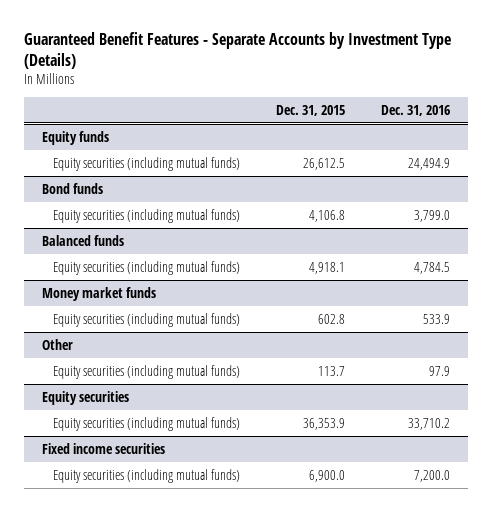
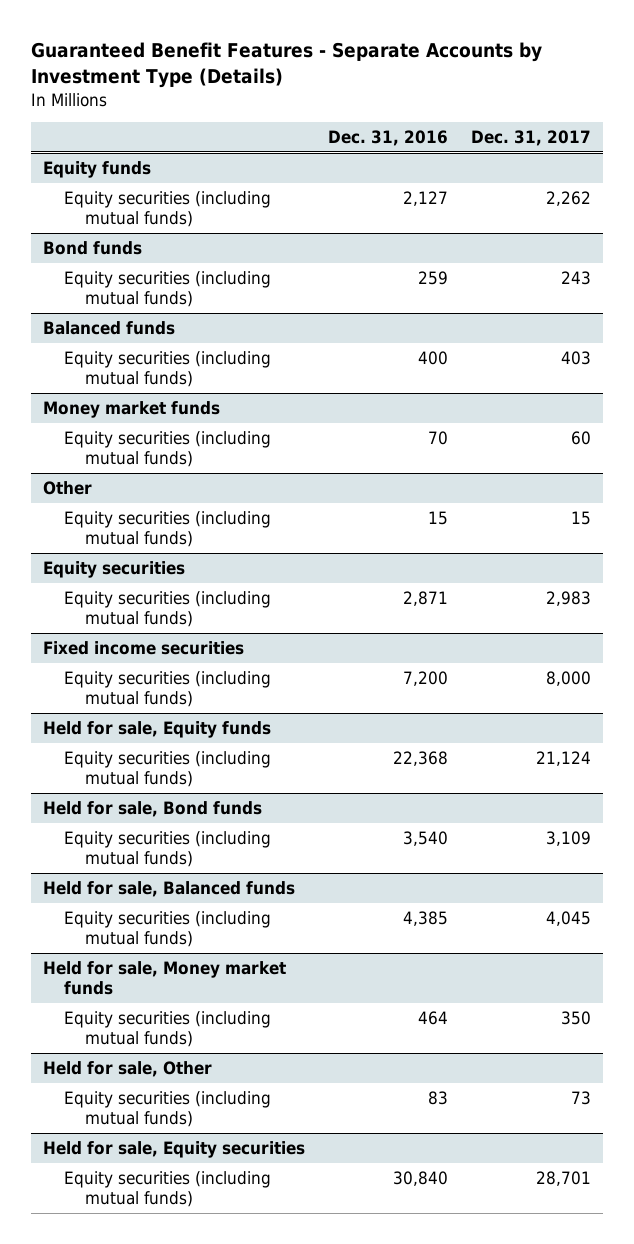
[275,104,345,116] Dec. 31, 2015 -> none
none -> [471,130,592,147] Dec. 31, 2017
[407,157,450,170] 24,494.9 -> [403,190,449,206] 2,127
[413,209,450,222] 3,799.0 -> [418,270,449,285] 259
[413,261,450,274] 4,784.5 -> [418,350,449,365] 400
[422,313,450,324] 533.9 -> [428,430,449,445] 70
[428,365,450,376] 97.9 -> [428,510,449,525] 15
[407,417,450,430] 33,710.2 -> [403,590,449,606] 2,871
[413,469,450,482] 7,200.0 -> [403,670,449,686] 7,200
none -> [42,720,271,738] Held for sale, Equity funds
none -> [63,750,271,787] Equity securities (including mutual funds)
none -> [42,800,262,817] Held for sale, Bond funds
none -> [63,830,271,867] Equity securities (including mutual funds)
none -> [42,880,295,897] Held for sale, Balanced funds
none -> [63,910,271,947] Equity securities (including mutual funds)
none -> [42,960,286,995] Held for sale, Money market funds
none -> [63,1010,271,1047] Equity securities (including mutual funds)
none -> [42,1060,212,1077] Held for sale, Other
none -> [63,1090,271,1127] Equity securities (including mutual funds)
none -> [42,1140,305,1158] Held for sale, Equity securities
none -> [63,1170,271,1207] Equity securities (including mutual funds)

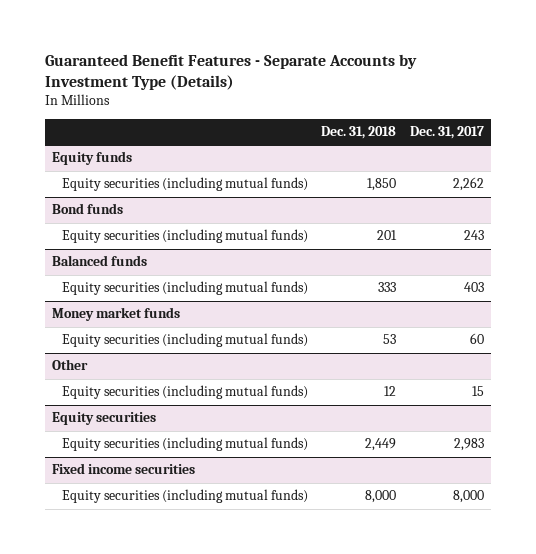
[328,130,449,147] Dec. 31, 2016 -> none
none -> [321,125,397,139] Dec. 31, 2018
[42,720,271,738] Held for sale, Equity funds -> none
[63,750,271,787] Equity securities (including mutual funds) -> none
[42,800,262,817] Held for sale, Bond funds -> none
[63,830,271,867] Equity securities (including mutual funds) -> none
[42,880,295,897] Held for sale, Balanced funds -> none
[63,910,271,947] Equity securities (including mutual funds) -> none
[42,960,286,995] Held for sale, Money market funds -> none
[63,1010,271,1047] Equity securities (including mutual funds) -> none
[42,1060,212,1077] Held for sale, Other -> none
[63,1090,271,1127] Equity securities (including mutual funds) -> none
[42,1140,305,1158] Held for sale, Equity securities -> none
[63,1170,271,1207] Equity securities (including mutual funds) -> none

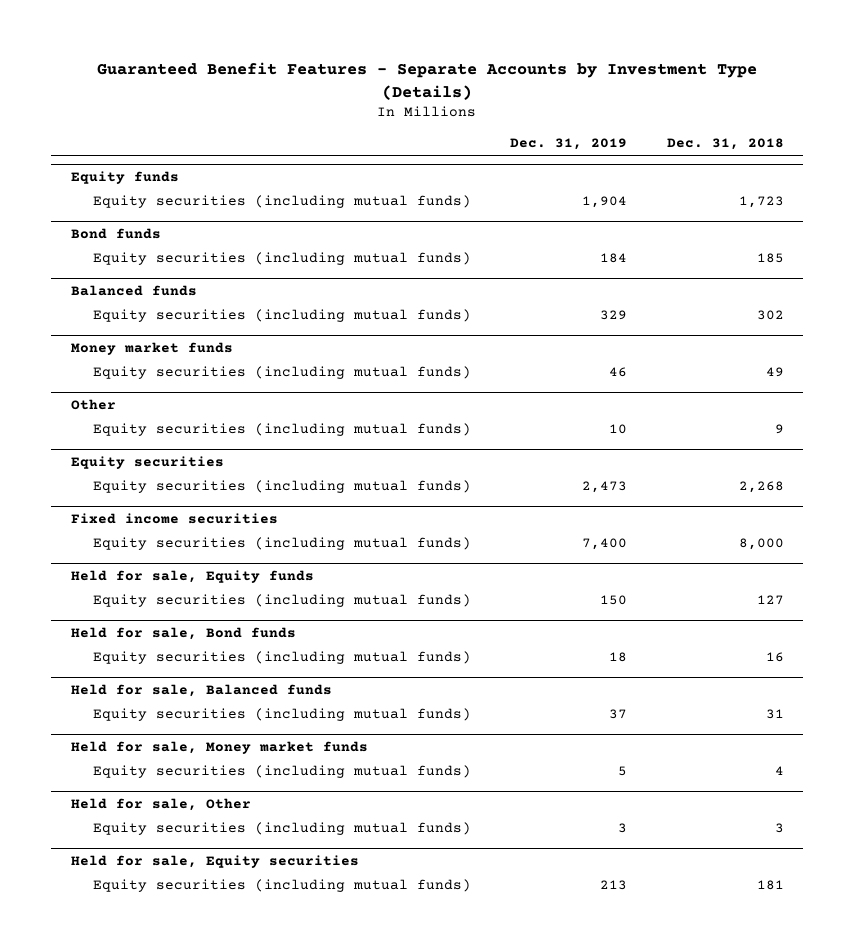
[409,125,484,139] Dec. 31, 2017 -> none
none -> [510,138,628,151] Dec. 31, 2019
[367,178,397,192] 1,850 -> [738,196,784,209] 1,723
[377,230,398,241] 201 -> [756,253,784,264] 185
[378,282,397,293] 333 -> [756,310,784,321] 302
[383,334,397,345] 53 -> [765,367,784,378] 49
[384,386,397,397] 12 -> [774,424,784,435] 9
[365,438,397,452] 2,449 -> [738,481,784,494] 2,268
none -> [70,570,314,584] Held for sale, Equity funds
none -> [92,594,471,608] Equity securities (including mutual funds)
none -> [70,627,296,641] Held for sale, Bond funds
none -> [92,651,471,665] Equity securities (including mutual funds)
none -> [70,684,332,698] Held for sale, Balanced funds
none -> [92,708,471,722] Equity securities (including mutual funds)
none -> [70,741,368,755] Held for sale, Money market funds
none -> [92,765,471,779] Equity securities (including mutual funds)
none -> [70,798,251,812] Held for sale, Other
none -> [92,822,471,836] Equity securities (including mutual funds)
none -> [70,855,359,869] Held for sale, Equity securities
none -> [92,879,471,893] Equity securities (including mutual funds)

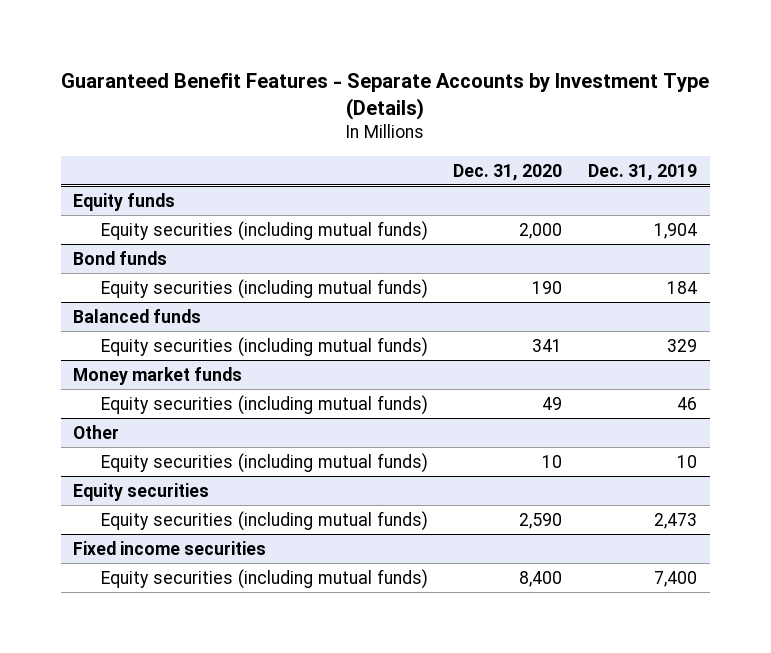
[666,138,784,151] Dec. 31, 2018 -> none
none -> [453,163,563,181] Dec. 31, 2020
[70,570,314,584] Held for sale, Equity funds -> none
[92,594,471,608] Equity securities (including mutual funds) -> none
[70,627,296,641] Held for sale, Bond funds -> none
[92,651,471,665] Equity securities (including mutual funds) -> none
[70,684,332,698] Held for sale, Balanced funds -> none
[92,708,471,722] Equity securities (including mutual funds) -> none
[70,741,368,755] Held for sale, Money market funds -> none
[92,765,471,779] Equity securities (including mutual funds) -> none
[70,798,251,812] Held for sale, Other -> none
[92,822,471,836] Equity securities (including mutual funds) -> none
[70,855,359,869] Held for sale, Equity securities -> none
[92,879,471,893] Equity securities (including mutual funds) -> none

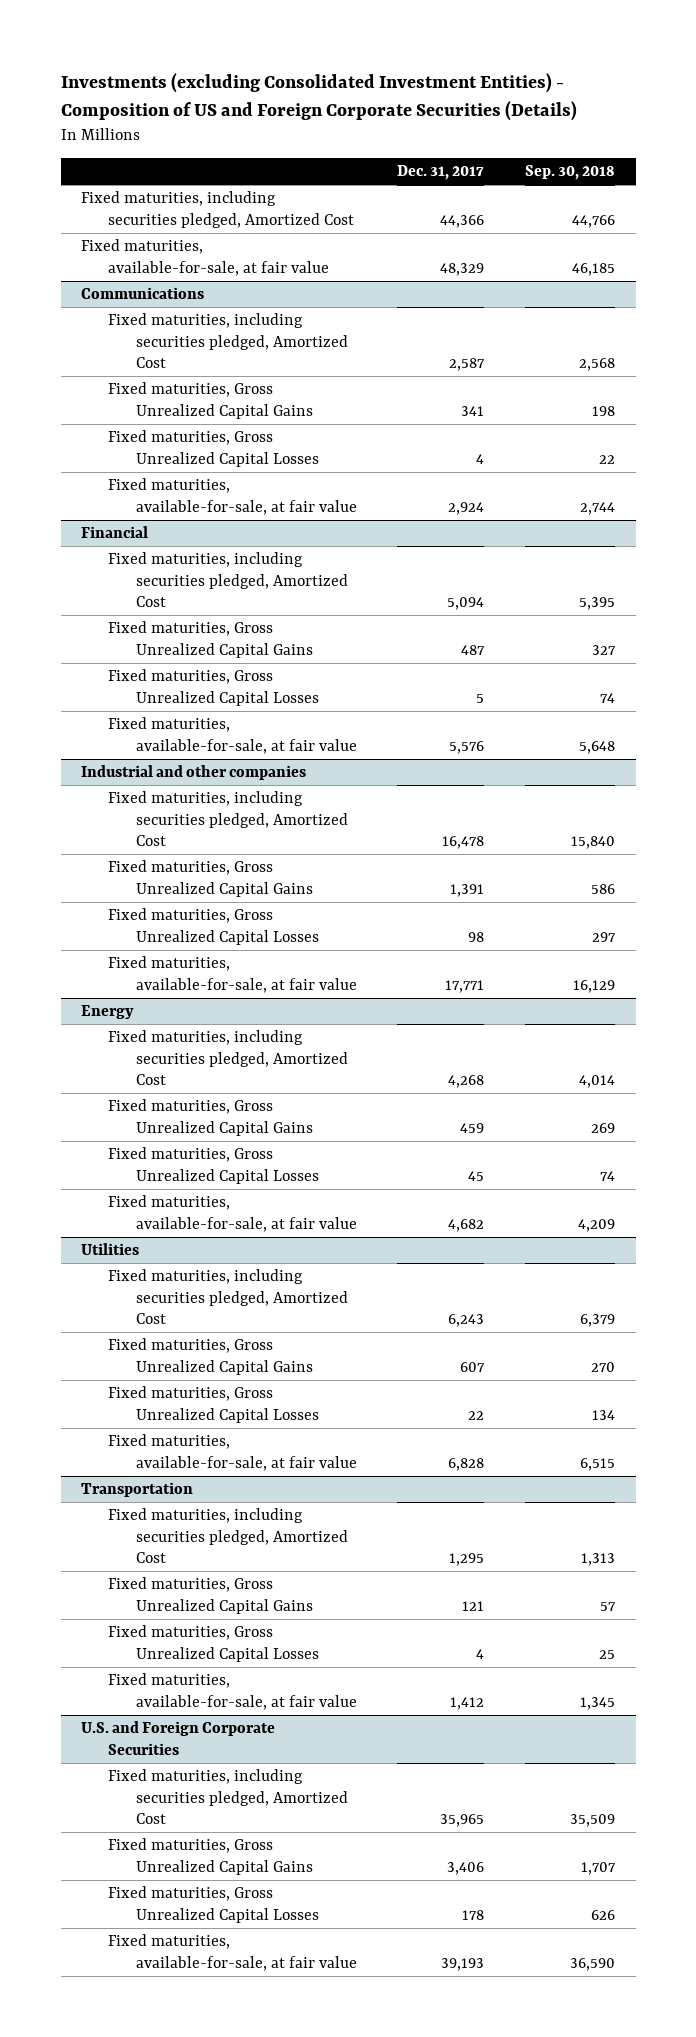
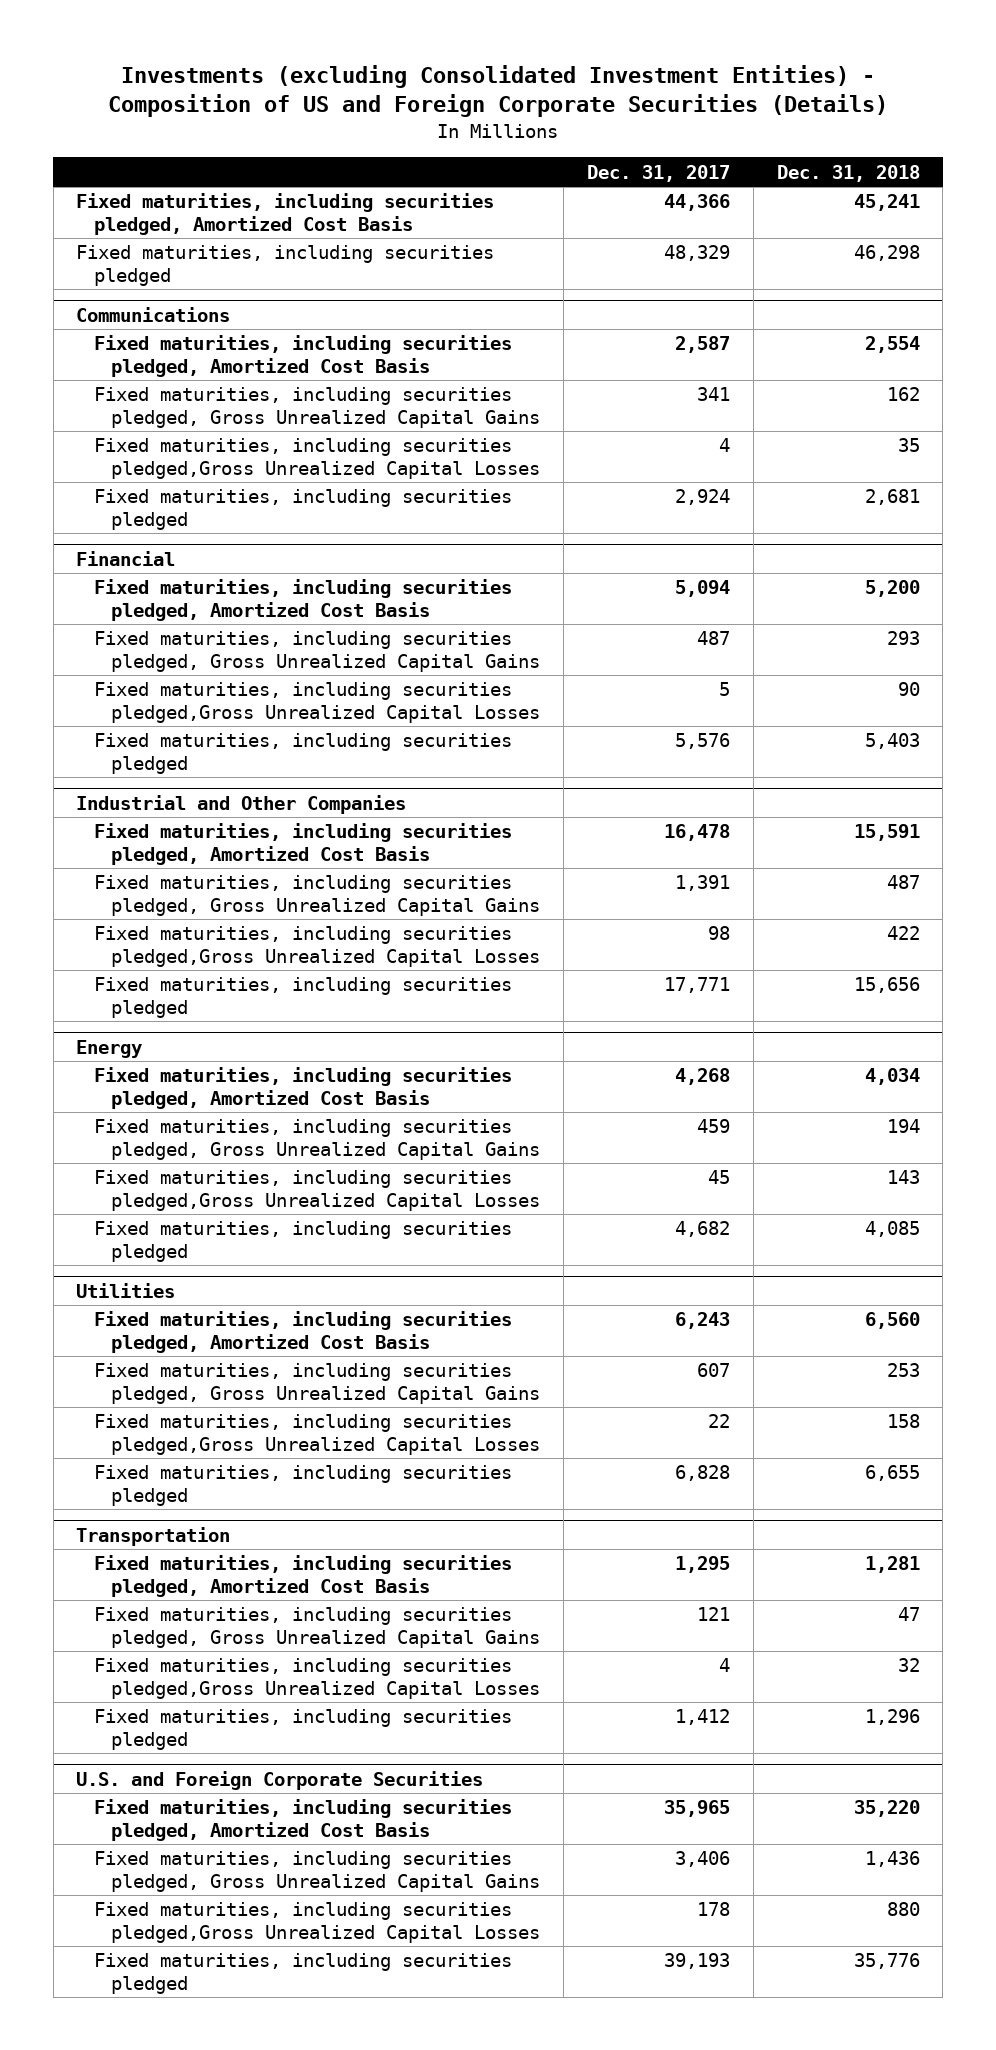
[525,165,616,181] Sep. 30, 2018 -> none
none -> [776,164,920,182] Dec. 31, 2018
[81,191,355,228] Fixed maturities, including securities pledged, Amortized Cost -> [76,193,495,235] Fixed maturities, including securities pledged, Amortized Cost Basis
[81,239,330,276] Fixed maturities, available-for-sale, at fair value -> [76,245,495,286] Fixed maturities, including securities pledged
[108,313,348,369] Fixed maturities, including securities pledged, Amortized Cost -> [93,335,512,377] Fixed maturities, including securities pledged, Amortized Cost Basis
[108,382,313,419] Fixed maturities, Gross Unrealized Capital Gains -> [93,387,541,428] Fixed maturities, including securities pledged, Gross Unrealized Capital Gains
[108,430,319,467] Fixed maturities, Gross Unrealized Capital Losses -> [93,438,541,479] Fixed maturities, including securities pledged,Gross Unrealized Capital Losses
[108,478,357,515] Fixed maturities, available-for-sale, at fair value -> [93,489,512,530] Fixed maturities, including securities pledged
[108,552,348,608] Fixed maturities, including securities pledged, Amortized Cost -> [93,579,512,621] Fixed maturities, including securities pledged, Amortized Cost Basis
[108,621,313,658] Fixed maturities, Gross Unrealized Capital Gains -> [93,631,541,672] Fixed maturities, including securities pledged, Gross Unrealized Capital Gains
[108,669,319,706] Fixed maturities, Gross Unrealized Capital Losses -> [93,682,541,723] Fixed maturities, including securities pledged,Gross Unrealized Capital Losses
[108,717,357,754] Fixed maturities, available-for-sale, at fair value -> [93,733,512,774] Fixed maturities, including securities pledged
[81,765,307,781] Industrial and other companies -> [76,794,407,814] Industrial and Other Companies
[108,791,348,847] Fixed maturities, including securities pledged, Amortized Cost -> [93,823,512,865] Fixed maturities, including securities pledged, Amortized Cost Basis
[108,860,313,897] Fixed maturities, Gross Unrealized Capital Gains -> [93,875,541,916] Fixed maturities, including securities pledged, Gross Unrealized Capital Gains
[108,908,319,945] Fixed maturities, Gross Unrealized Capital Losses -> [93,926,541,967] Fixed maturities, including securities pledged,Gross Unrealized Capital Losses
[108,956,357,993] Fixed maturities, available-for-sale, at fair value -> [93,977,512,1018] Fixed maturities, including securities pledged
[108,1030,348,1086] Fixed maturities, including securities pledged, Amortized Cost -> [93,1067,512,1109] Fixed maturities, including securities pledged, Amortized Cost Basis
[108,1099,313,1136] Fixed maturities, Gross Unrealized Capital Gains -> [93,1119,541,1160] Fixed maturities, including securities pledged, Gross Unrealized Capital Gains
[108,1147,319,1184] Fixed maturities, Gross Unrealized Capital Losses -> [93,1170,541,1211] Fixed maturities, including securities pledged,Gross Unrealized Capital Losses
[108,1195,357,1232] Fixed maturities, available-for-sale, at fair value -> [93,1221,512,1262] Fixed maturities, including securities pledged
[108,1269,348,1325] Fixed maturities, including securities pledged, Amortized Cost -> [93,1311,512,1353] Fixed maturities, including securities pledged, Amortized Cost Basis
[108,1338,313,1375] Fixed maturities, Gross Unrealized Capital Gains -> [93,1363,541,1404] Fixed maturities, including securities pledged, Gross Unrealized Capital Gains
[108,1386,319,1423] Fixed maturities, Gross Unrealized Capital Losses -> [93,1414,541,1455] Fixed maturities, including securities pledged,Gross Unrealized Capital Losses
[108,1434,357,1471] Fixed maturities, available-for-sale, at fair value -> [93,1465,512,1506] Fixed maturities, including securities pledged
[108,1508,348,1564] Fixed maturities, including securities pledged, Amortized Cost -> [93,1555,512,1597] Fixed maturities, including securities pledged, Amortized Cost Basis
[108,1577,313,1614] Fixed maturities, Gross Unrealized Capital Gains -> [93,1607,541,1648] Fixed maturities, including securities pledged, Gross Unrealized Capital Gains
[108,1625,319,1662] Fixed maturities, Gross Unrealized Capital Losses -> [93,1658,541,1699] Fixed maturities, including securities pledged,Gross Unrealized Capital Losses
[108,1673,357,1710] Fixed maturities, available-for-sale, at fair value -> [93,1709,512,1750] Fixed maturities, including securities pledged
[108,1769,348,1825] Fixed maturities, including securities pledged, Amortized Cost -> [93,1799,512,1841] Fixed maturities, including securities pledged, Amortized Cost Basis
[108,1838,313,1875] Fixed maturities, Gross Unrealized Capital Gains -> [93,1851,541,1892] Fixed maturities, including securities pledged, Gross Unrealized Capital Gains
[108,1886,319,1923] Fixed maturities, Gross Unrealized Capital Losses -> [93,1902,541,1943] Fixed maturities, including securities pledged,Gross Unrealized Capital Losses
[108,1934,357,1971] Fixed maturities, available-for-sale, at fair value -> [93,1953,512,1994] Fixed maturities, including securities pledged

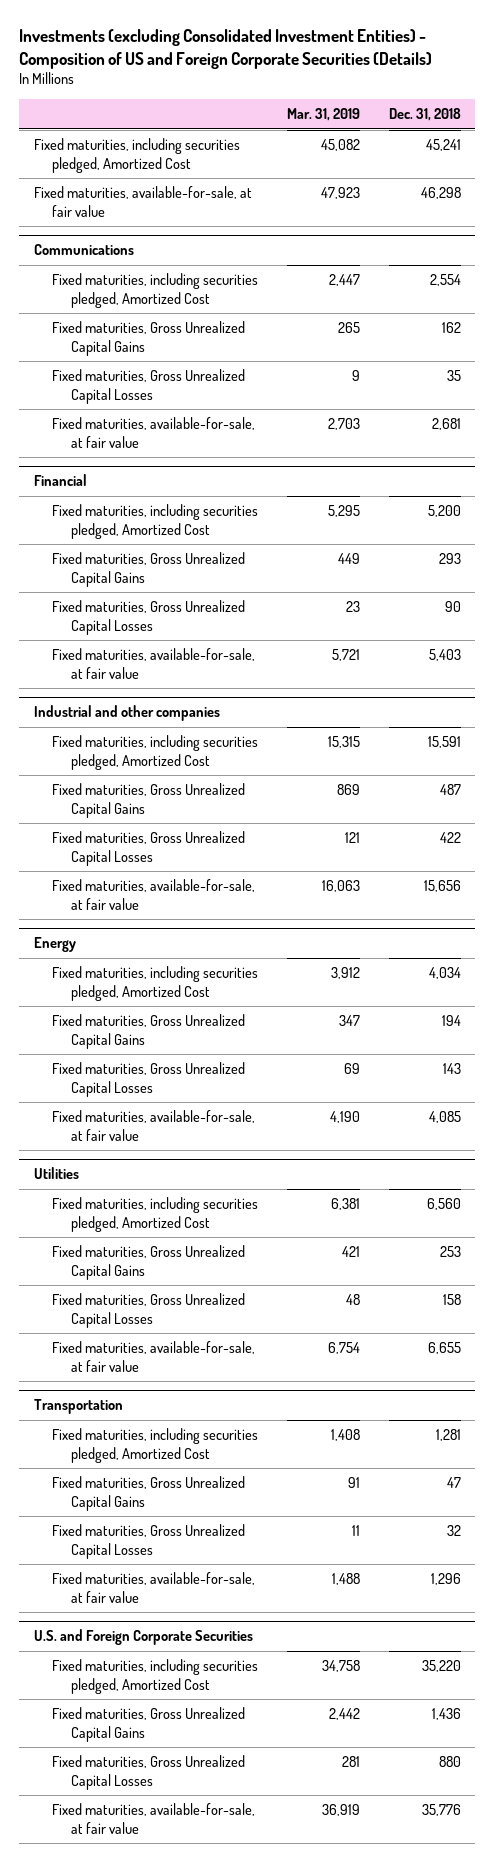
[587,164,731,182] Dec. 31, 2017 -> none
none -> [287,108,361,122] Mar. 31, 2019
[76,193,495,235] Fixed maturities, including securities pledged, Amortized Cost Basis -> [33,138,240,173] Fixed maturities, including securities pledged, Amortized Cost
[76,245,495,286] Fixed maturities, including securities pledged -> [33,186,252,217] Fixed maturities, available-for-sale, at fair value
[93,335,512,377] Fixed maturities, including securities pledged, Amortized Cost Basis -> [52,273,259,308] Fixed maturities, including securities pledged, Amortized Cost
[93,387,541,428] Fixed maturities, including securities pledged, Gross Unrealized Capital Gains -> [52,321,246,356] Fixed maturities, Gross Unrealized Capital Gains
[93,438,541,479] Fixed maturities, including securities pledged,Gross Unrealized Capital Losses -> [52,369,246,404] Fixed maturities, Gross Unrealized Capital Losses
[93,489,512,530] Fixed maturities, including securities pledged -> [52,417,256,448] Fixed maturities, available-for-sale, at fair value
[93,579,512,621] Fixed maturities, including securities pledged, Amortized Cost Basis -> [52,504,259,539] Fixed maturities, including securities pledged, Amortized Cost
[93,631,541,672] Fixed maturities, including securities pledged, Gross Unrealized Capital Gains -> [52,552,246,587] Fixed maturities, Gross Unrealized Capital Gains
[93,682,541,723] Fixed maturities, including securities pledged,Gross Unrealized Capital Losses -> [52,600,246,635] Fixed maturities, Gross Unrealized Capital Losses
[93,733,512,774] Fixed maturities, including securities pledged -> [52,648,256,679] Fixed maturities, available-for-sale, at fair value
[76,794,407,814] Industrial and Other Companies -> [33,705,220,722] Industrial and other companies
[93,823,512,865] Fixed maturities, including securities pledged, Amortized Cost Basis -> [52,735,259,770] Fixed maturities, including securities pledged, Amortized Cost
[93,875,541,916] Fixed maturities, including securities pledged, Gross Unrealized Capital Gains -> [52,783,246,818] Fixed maturities, Gross Unrealized Capital Gains
[93,926,541,967] Fixed maturities, including securities pledged,Gross Unrealized Capital Losses -> [52,831,246,866] Fixed maturities, Gross Unrealized Capital Losses
[93,977,512,1018] Fixed maturities, including securities pledged -> [52,879,256,910] Fixed maturities, available-for-sale, at fair value
[93,1067,512,1109] Fixed maturities, including securities pledged, Amortized Cost Basis -> [52,966,259,1001] Fixed maturities, including securities pledged, Amortized Cost
[93,1119,541,1160] Fixed maturities, including securities pledged, Gross Unrealized Capital Gains -> [52,1014,246,1049] Fixed maturities, Gross Unrealized Capital Gains
[93,1170,541,1211] Fixed maturities, including securities pledged,Gross Unrealized Capital Losses -> [52,1062,246,1097] Fixed maturities, Gross Unrealized Capital Losses
[93,1221,512,1262] Fixed maturities, including securities pledged -> [52,1110,256,1141] Fixed maturities, available-for-sale, at fair value
[93,1311,512,1353] Fixed maturities, including securities pledged, Amortized Cost Basis -> [52,1197,259,1232] Fixed maturities, including securities pledged, Amortized Cost
[93,1363,541,1404] Fixed maturities, including securities pledged, Gross Unrealized Capital Gains -> [52,1245,246,1280] Fixed maturities, Gross Unrealized Capital Gains
[93,1414,541,1455] Fixed maturities, including securities pledged,Gross Unrealized Capital Losses -> [52,1293,246,1328] Fixed maturities, Gross Unrealized Capital Losses
[93,1465,512,1506] Fixed maturities, including securities pledged -> [52,1341,256,1372] Fixed maturities, available-for-sale, at fair value
[93,1555,512,1597] Fixed maturities, including securities pledged, Amortized Cost Basis -> [52,1428,259,1463] Fixed maturities, including securities pledged, Amortized Cost
[93,1607,541,1648] Fixed maturities, including securities pledged, Gross Unrealized Capital Gains -> [52,1476,246,1511] Fixed maturities, Gross Unrealized Capital Gains
[93,1658,541,1699] Fixed maturities, including securities pledged,Gross Unrealized Capital Losses -> [52,1524,246,1559] Fixed maturities, Gross Unrealized Capital Losses
[93,1709,512,1750] Fixed maturities, including securities pledged -> [52,1572,256,1603] Fixed maturities, available-for-sale, at fair value
[93,1799,512,1841] Fixed maturities, including securities pledged, Amortized Cost Basis -> [52,1659,259,1694] Fixed maturities, including securities pledged, Amortized Cost
[93,1851,541,1892] Fixed maturities, including securities pledged, Gross Unrealized Capital Gains -> [52,1707,246,1742] Fixed maturities, Gross Unrealized Capital Gains
[93,1902,541,1943] Fixed maturities, including securities pledged,Gross Unrealized Capital Losses -> [52,1755,246,1790] Fixed maturities, Gross Unrealized Capital Losses
[93,1953,512,1994] Fixed maturities, including securities pledged -> [52,1803,256,1834] Fixed maturities, available-for-sale, at fair value

